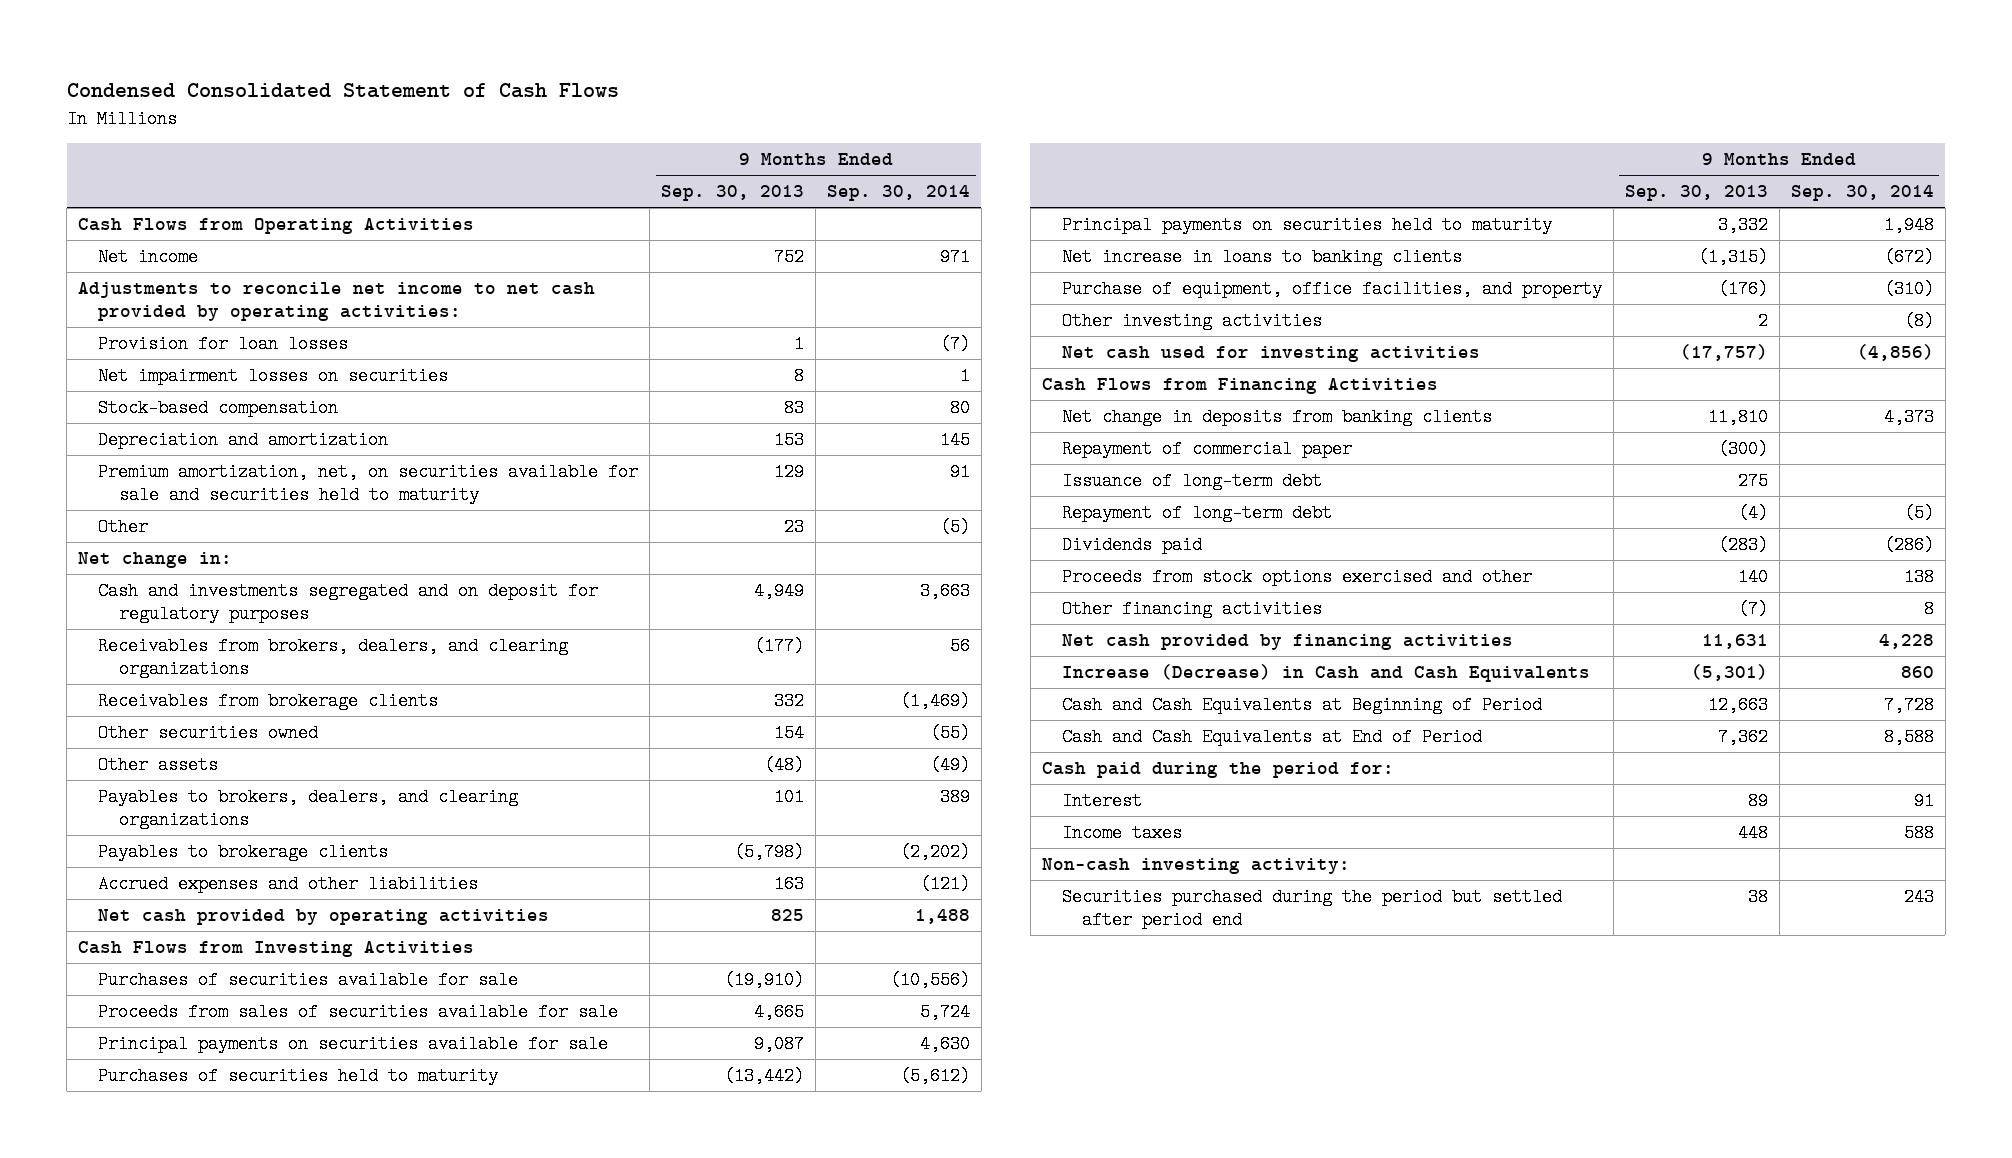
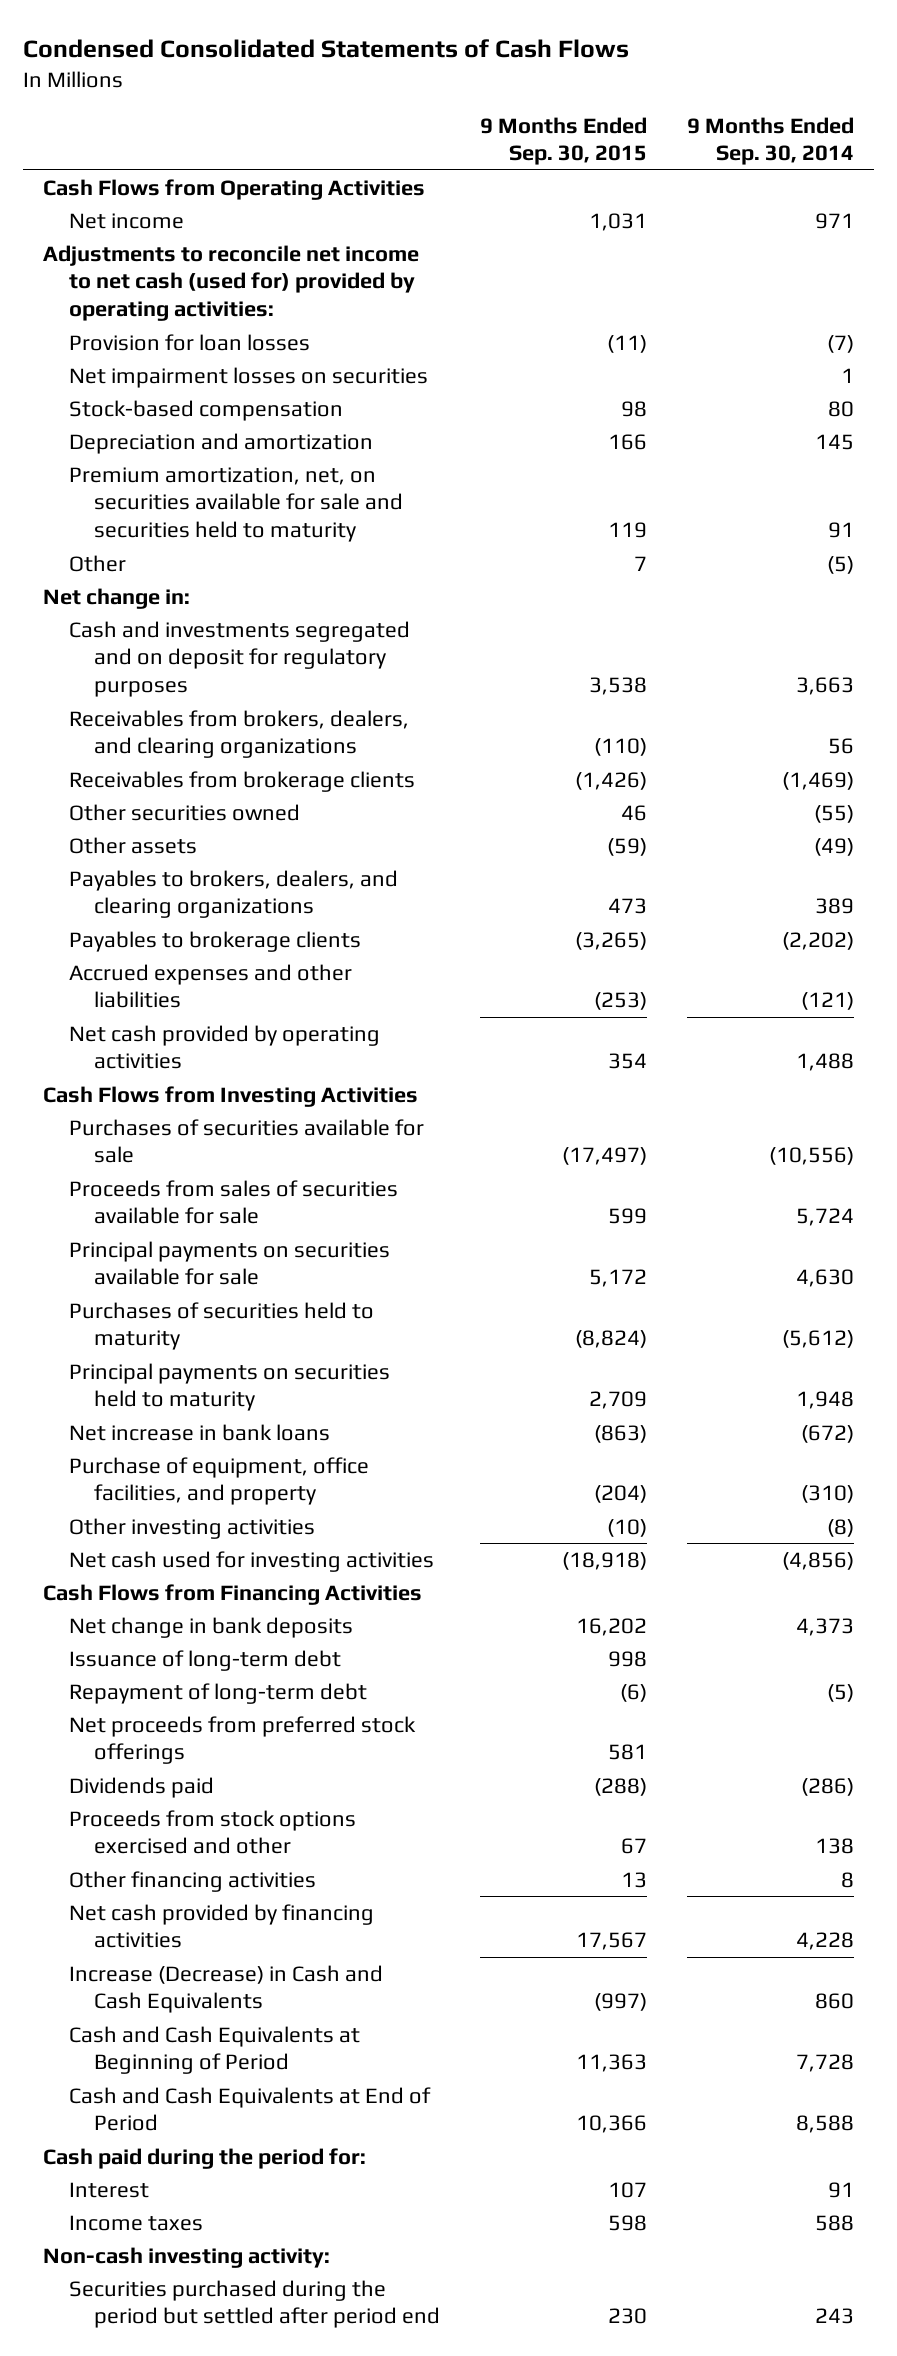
[66,83,619,99] Condensed Consolidated Statement of Cash Flows -> [23,39,630,59] Condensed Consolidated Statements of Cash Flows
[661,185,805,202] Sep. 30, 2013 -> none
none -> [479,116,647,166] 9 Months Ended Sep. 30, 2015
[78,281,596,321] Adjustments to reconcile net income to net cash provided by operating activities: -> [42,244,419,322] Adjustments to reconcile net income to net cash (used for) provided by operating activities:
[1062,247,1463,266] Net increase in loans to banking clients -> [68,1423,330,1441] Net increase in bank loans
[1062,439,1353,458] Repayment of commercial paper -> none
[1062,407,1493,426] Net change in deposits from banking clients -> [68,1616,353,1638] Net change in bank deposits
none -> [68,1715,416,1765] Net proceeds from preferred stock offerings

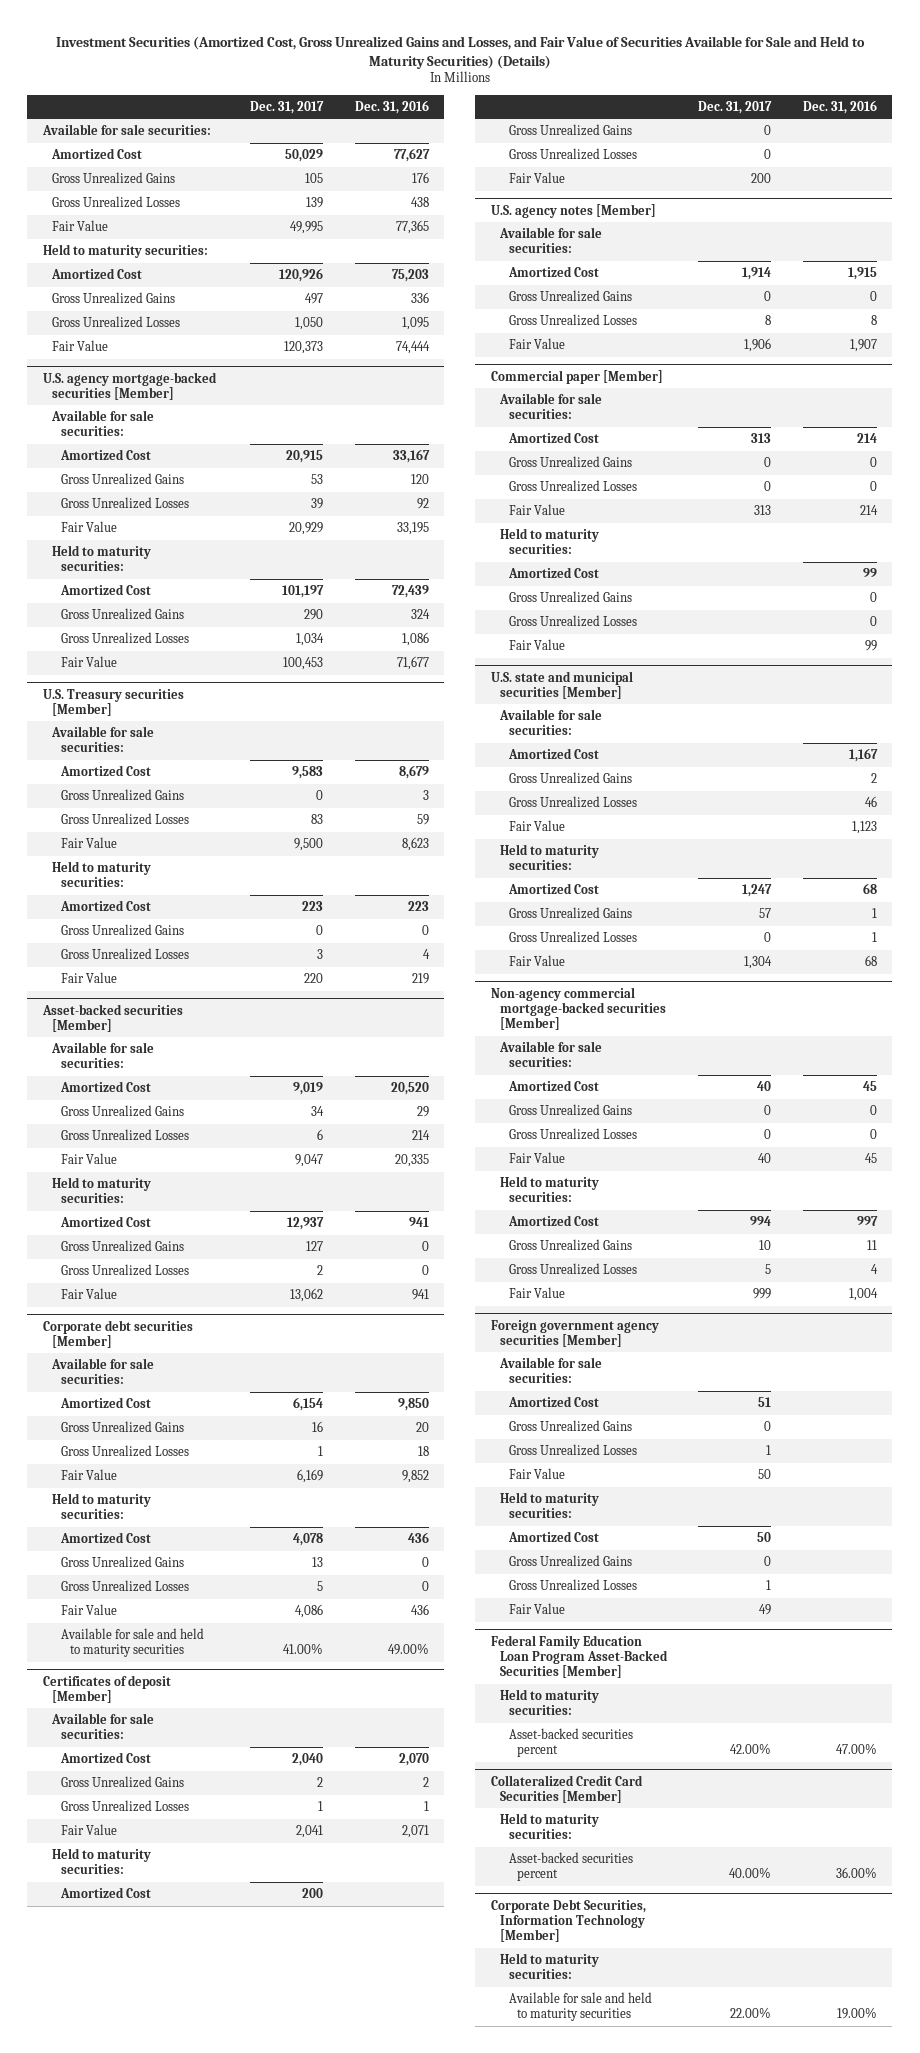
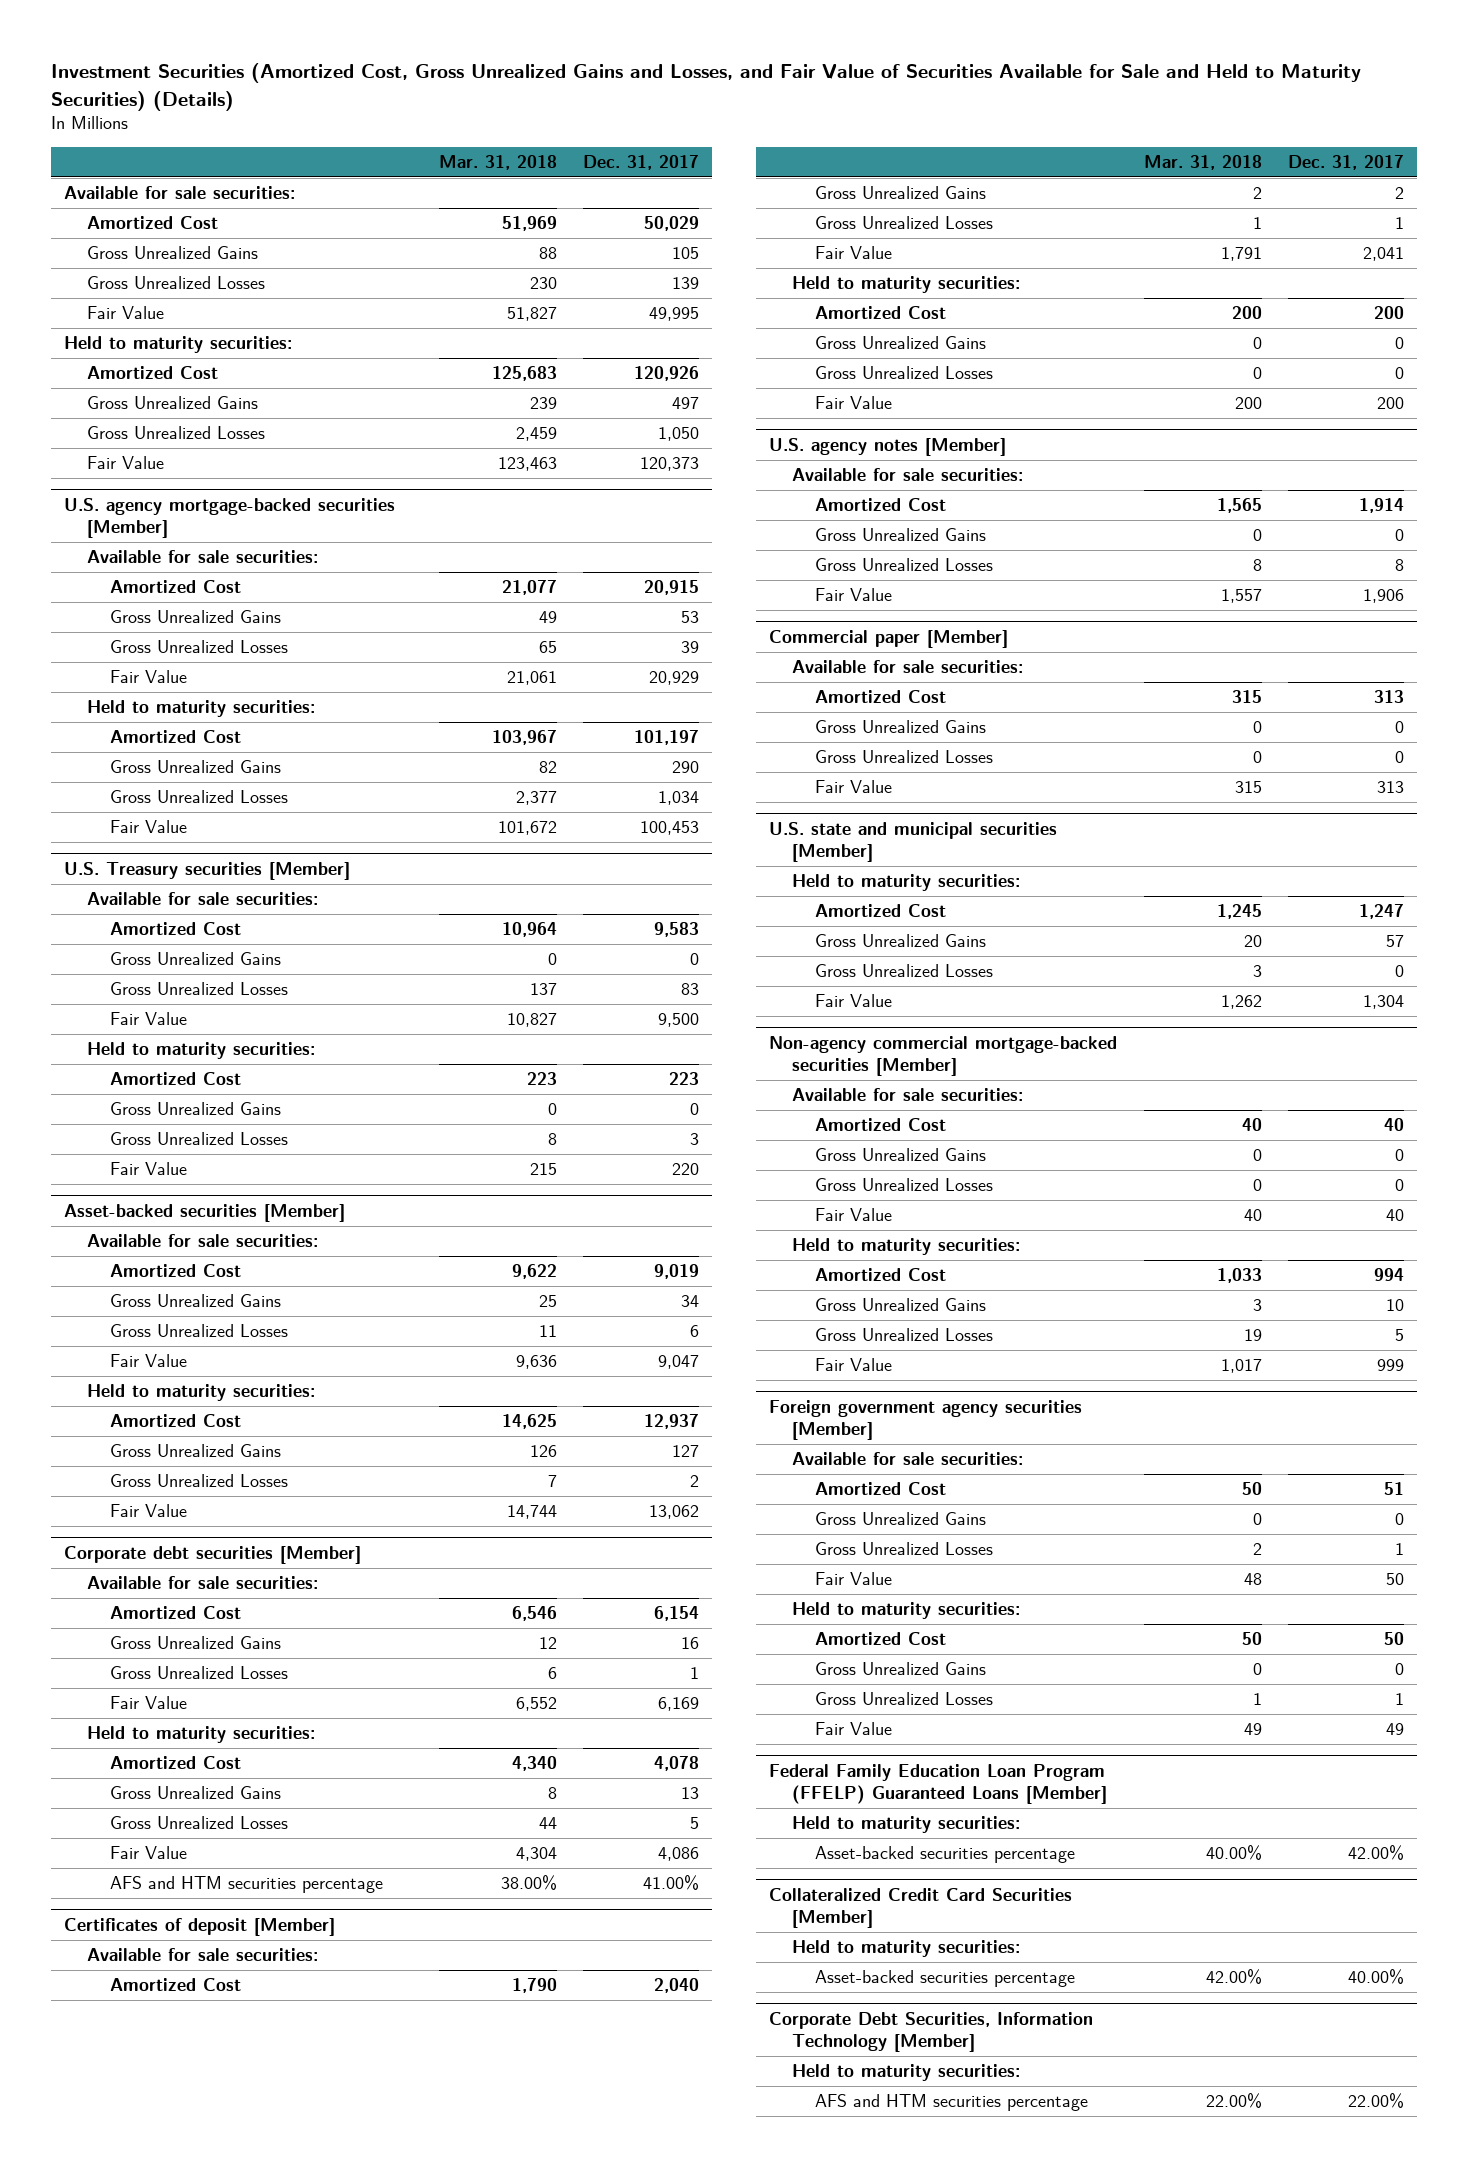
[354,99,429,114] Dec. 31, 2016 -> none
none -> [438,154,557,170] Mar. 31, 2018
[60,1627,204,1658] Available for sale and held to maturity securities -> [109,1876,383,1894] AFS and HTM securities percentage
[499,527,599,555] Held to maturity securities: -> none
[507,566,599,578] Amortized Cost -> none
[508,590,632,603] Gross Unrealized Gains -> none
[508,614,637,627] Gross Unrealized Losses -> none
[508,638,565,650] Fair Value -> none
[498,708,602,736] Available for sale securities: -> none
[507,747,599,759] Amortized Cost -> none
[508,771,632,784] Gross Unrealized Gains -> none
[508,795,637,808] Gross Unrealized Losses -> none
[508,819,565,831] Fair Value -> none
[490,1634,668,1678] Federal Family Education Loan Program Asset-Backed Securities [Member] -> [769,1763,1108,1805] Federal Family Education Loan Program (FFELP) Guaranteed Loans [Member]
[508,1727,633,1758] Asset-backed securities percent -> [814,1846,1075,1864] Asset-backed securities percentage
[508,1851,633,1882] Asset-backed securities percent -> [814,1970,1075,1988] Asset-backed securities percentage
[508,1991,652,2022] Available for sale and held to maturity securities -> [814,2094,1088,2112] AFS and HTM securities percentage

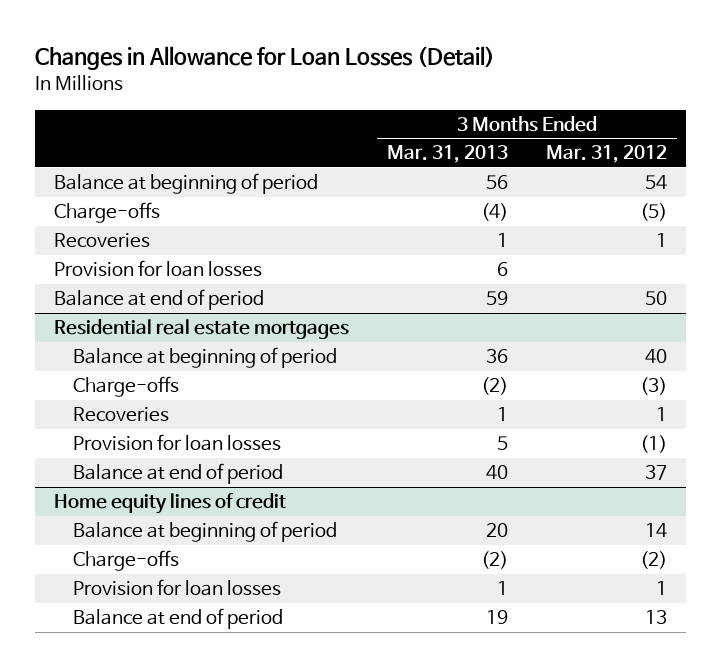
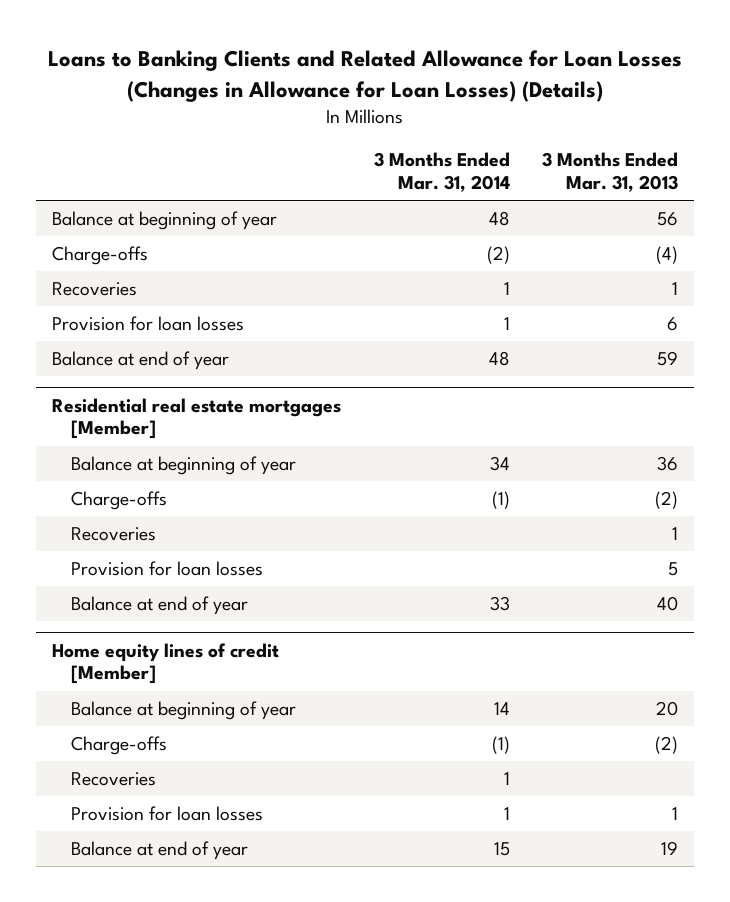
[34,46,495,71] Changes in Allowance for Loan Losses (Detail) -> [48,50,683,102] Loans to Banking Clients and Related Allowance for Loan Losses (Changes in Allowance for Loan Losses) (Details)
[546,145,668,164] Mar. 31, 2012 -> none
none -> [373,152,510,193] 3 Months Ended Mar. 31, 2014
[53,173,318,195] Balance at beginning of period -> [52,211,278,231] Balance at beginning of year
[53,289,264,311] Balance at end of period -> [52,351,230,371] Balance at end of year
[53,319,349,340] Residential real estate mortgages -> [52,397,342,440] Residential real estate mortgages [Member]
[72,347,337,369] Balance at beginning of period -> [71,456,297,476] Balance at beginning of year
[72,463,283,485] Balance at end of period -> [71,596,249,616] Balance at end of year
[53,493,286,515] Home equity lines of credit -> [52,642,280,685] Home equity lines of credit [Member]
[72,521,337,543] Balance at beginning of period -> [71,701,297,721] Balance at beginning of year
none -> [71,772,157,787] Recoveries
[72,608,283,630] Balance at end of period -> [71,841,249,861] Balance at end of year

